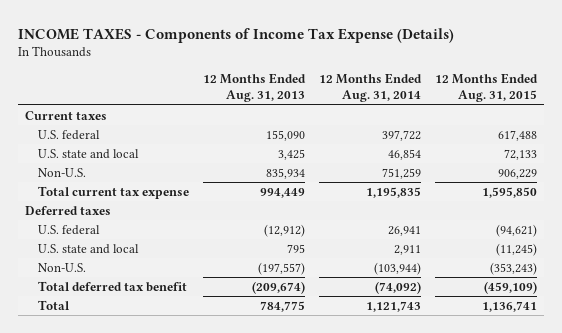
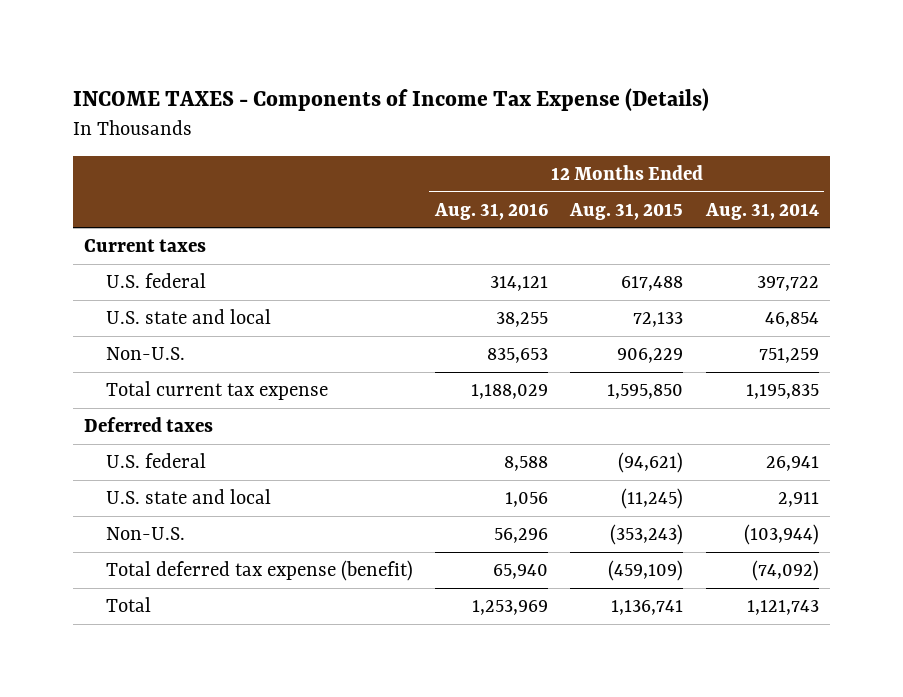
[202,73,306,103] 12 Months Ended Aug. 31, 2013 -> none
none -> [433,202,548,220] Aug. 31, 2016
[37,280,187,292] Total deferred tax benefit -> [105,559,413,581] Total deferred tax expense (benefit)

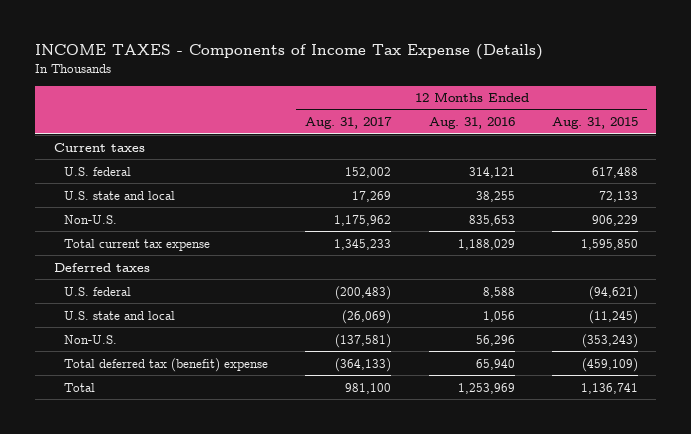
[704,202,819,220] Aug. 31, 2014 -> none
none -> [305,117,393,130] Aug. 31, 2017
[105,559,413,581] Total deferred tax expense (benefit) -> [64,357,269,372] Total deferred tax (benefit) expense

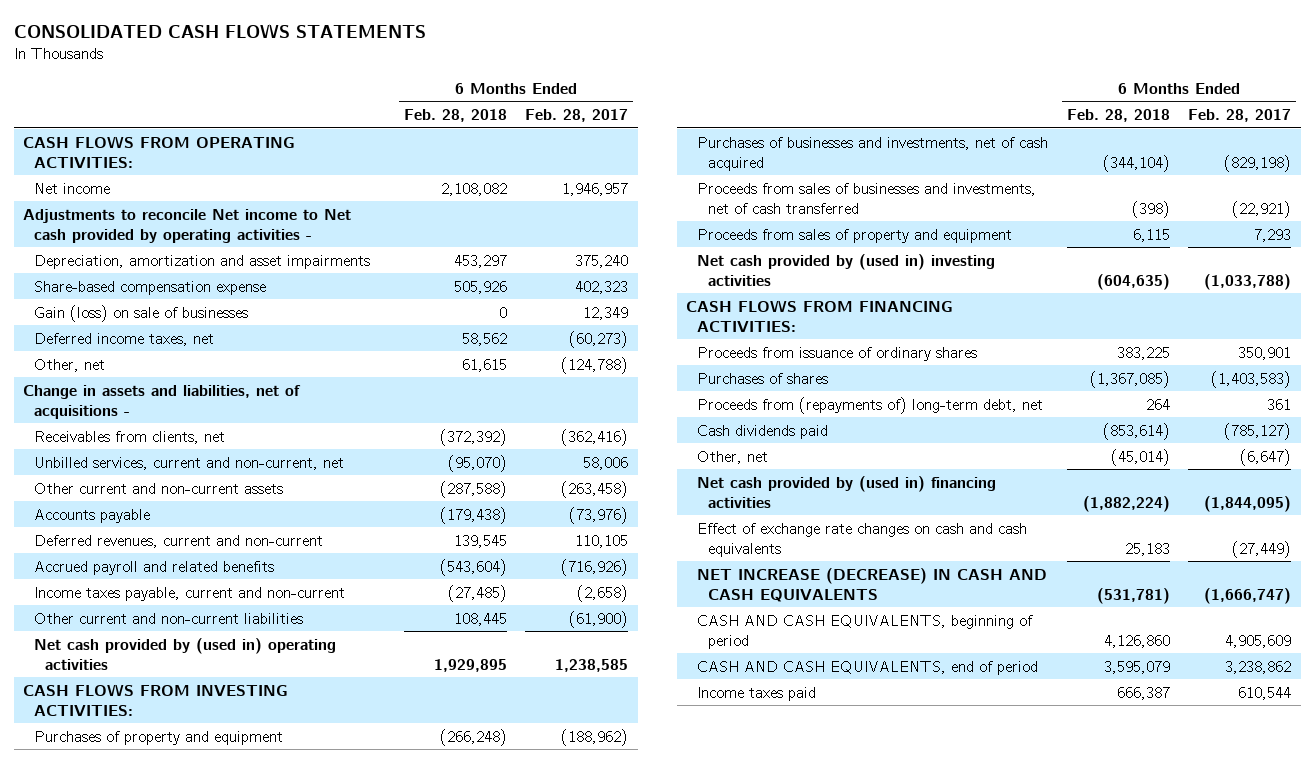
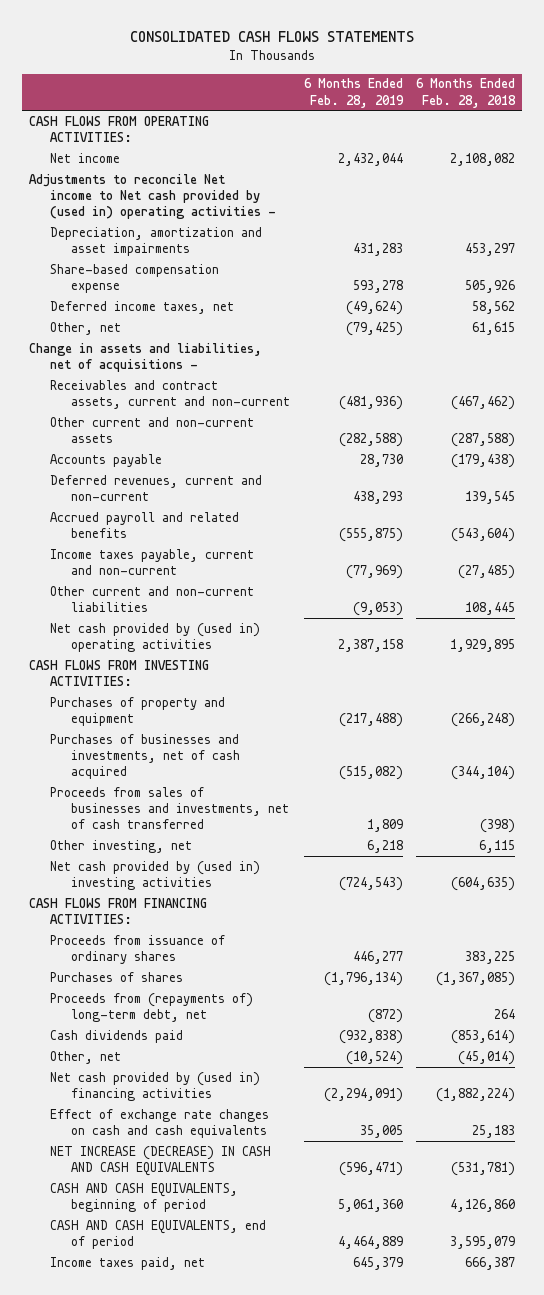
[525,108,629,122] Feb. 28, 2017 -> none
none -> [303,78,404,108] 6 Months Ended Feb. 28, 2019
[23,208,352,243] Adjustments to reconcile Net income to Net cash provided by operating activities - -> [28,173,276,220] Adjustments to reconcile Net income to Net cash provided by (used in) operating activities -
[34,304,249,322] Gain (loss) on sale of businesses -> none
[34,430,226,444] Receivables from clients, net -> none
[34,456,345,470] Unbilled services, current and non-current, net -> none
none -> [49,379,290,410] Receivables and contract assets, current and non-current
[697,228,1013,243] Proceeds from sales of property and equipment -> [49,839,192,853] Other investing, net
[697,686,817,701] Income taxes paid -> [49,1256,205,1270] Income taxes paid, net

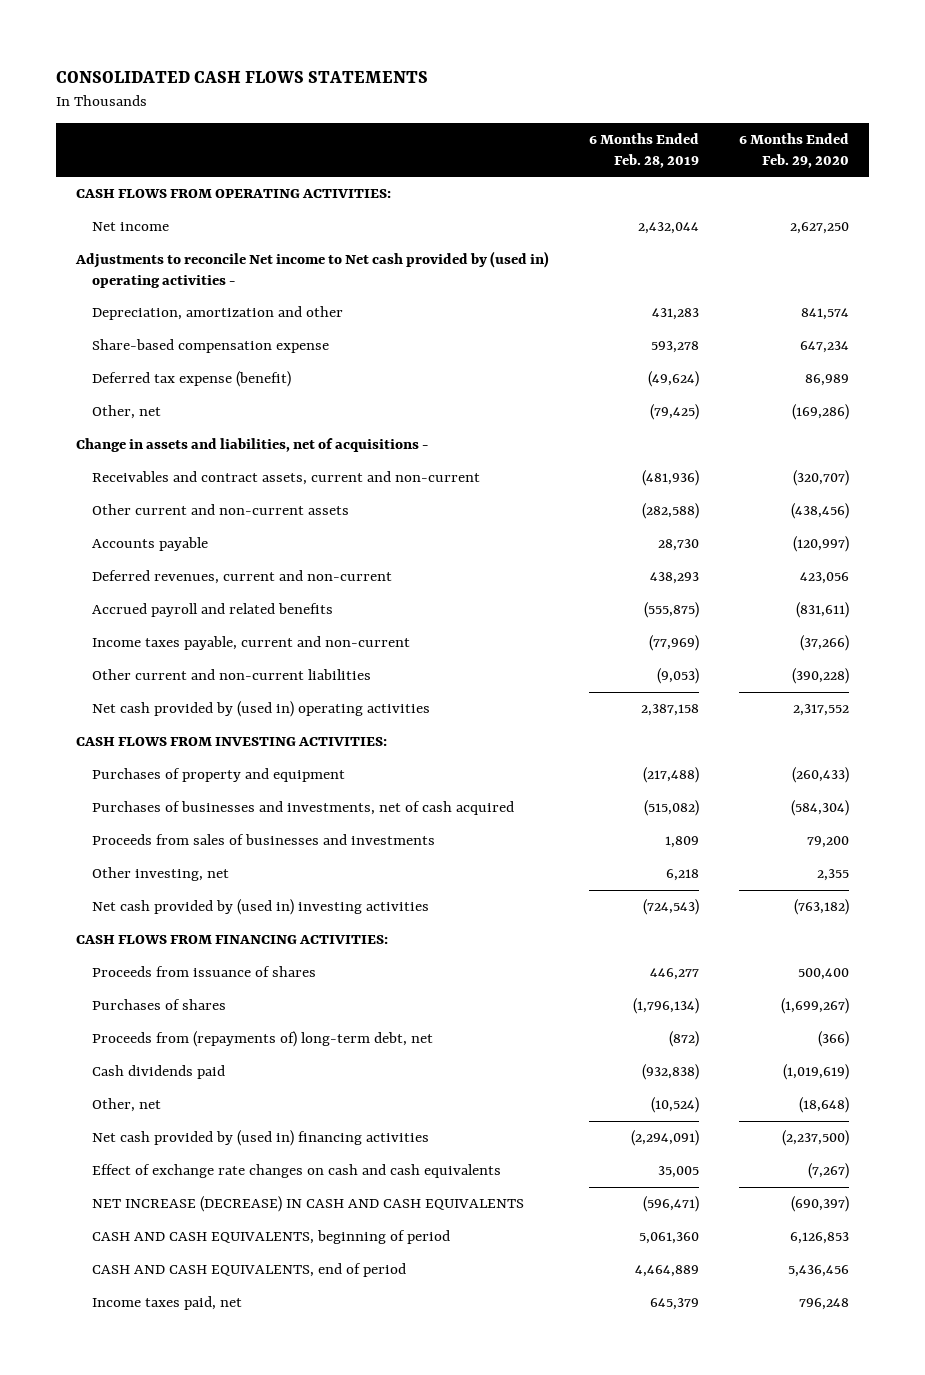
[416,78,517,108] 6 Months Ended Feb. 28, 2018 -> none
none -> [738,133,849,168] 6 Months Ended Feb. 29, 2020
[49,226,262,257] Depreciation, amortization and asset impairments -> [92,306,344,321] Depreciation, amortization and other
[49,300,234,314] Deferred income taxes, net -> [92,371,292,388] Deferred tax expense (benefit)
[49,786,289,830] Proceeds from sales of businesses and investments, net of cash transferred -> [92,834,436,846] Proceeds from sales of businesses and investments
[49,934,225,965] Proceeds from issuance of ordinary shares -> [92,966,317,978] Proceeds from issuance of shares

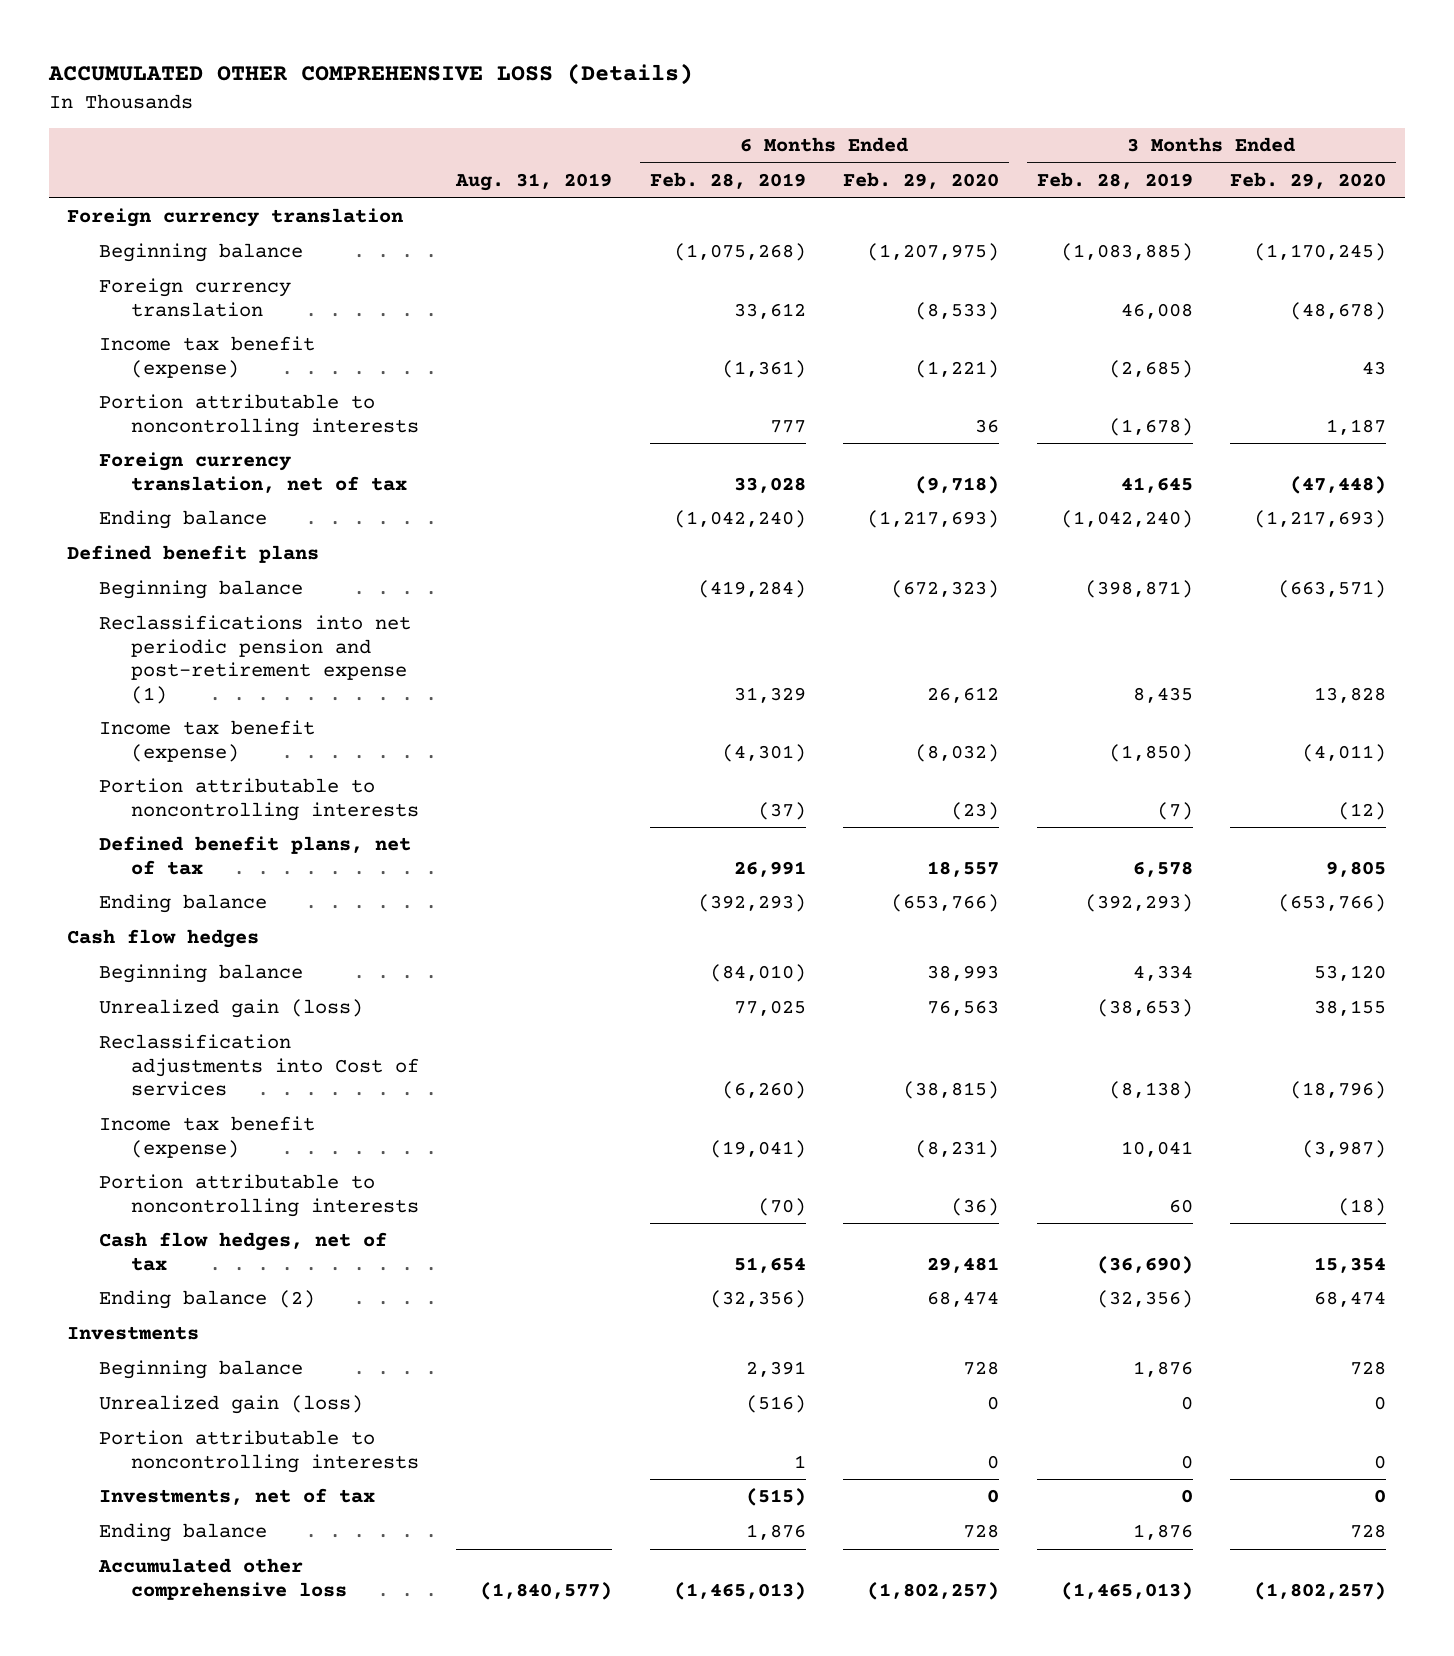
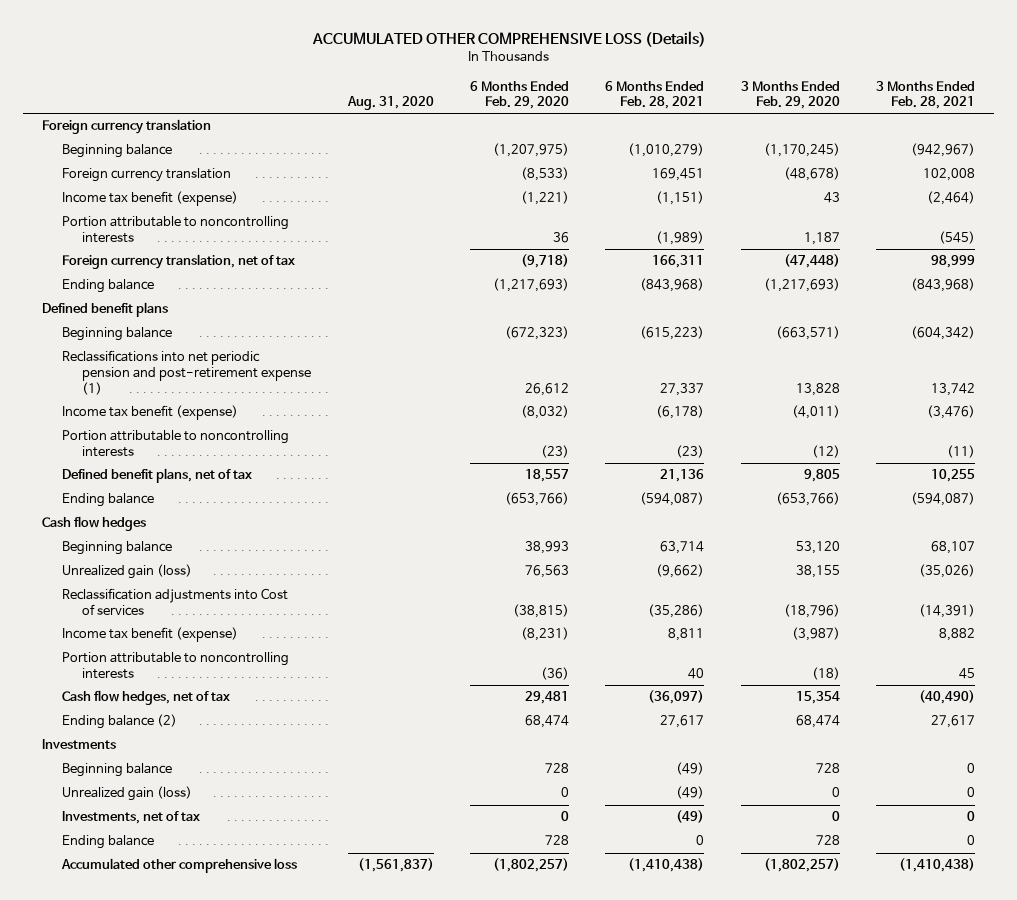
[455,173,613,192] Aug. 31, 2019 -> none
[649,172,806,190] Feb. 28, 2019 -> none
[1036,172,1193,190] Feb. 28, 2019 -> none
none -> [346,96,434,111] Aug. 31, 2020
none -> [605,80,705,110] 6 Months Ended Feb. 28, 2021
none -> [876,80,976,110] 3 Months Ended Feb. 28, 2021
[98,1430,419,1473] Portion attributable to noncontrolling interests -> none

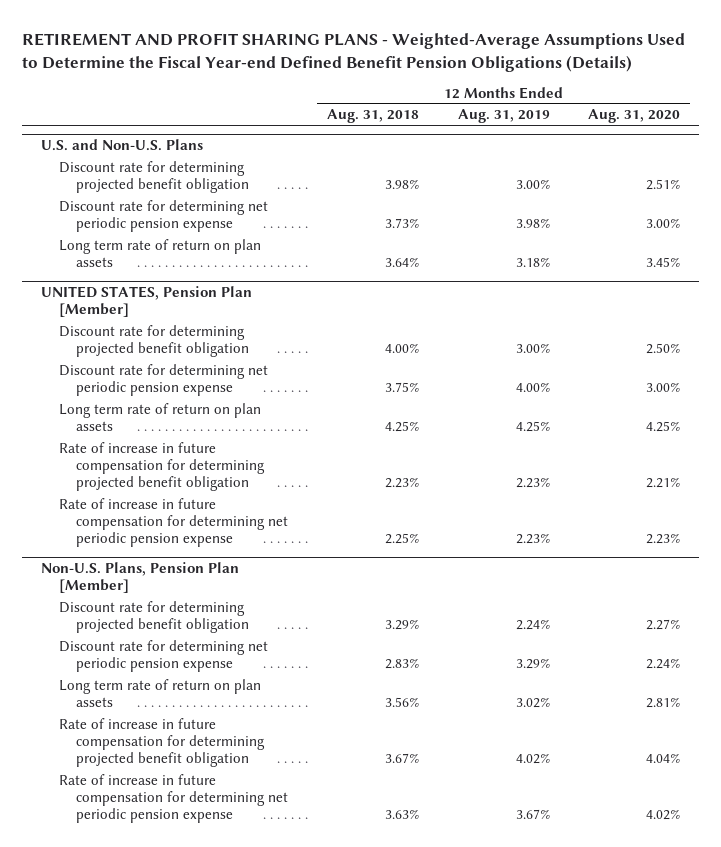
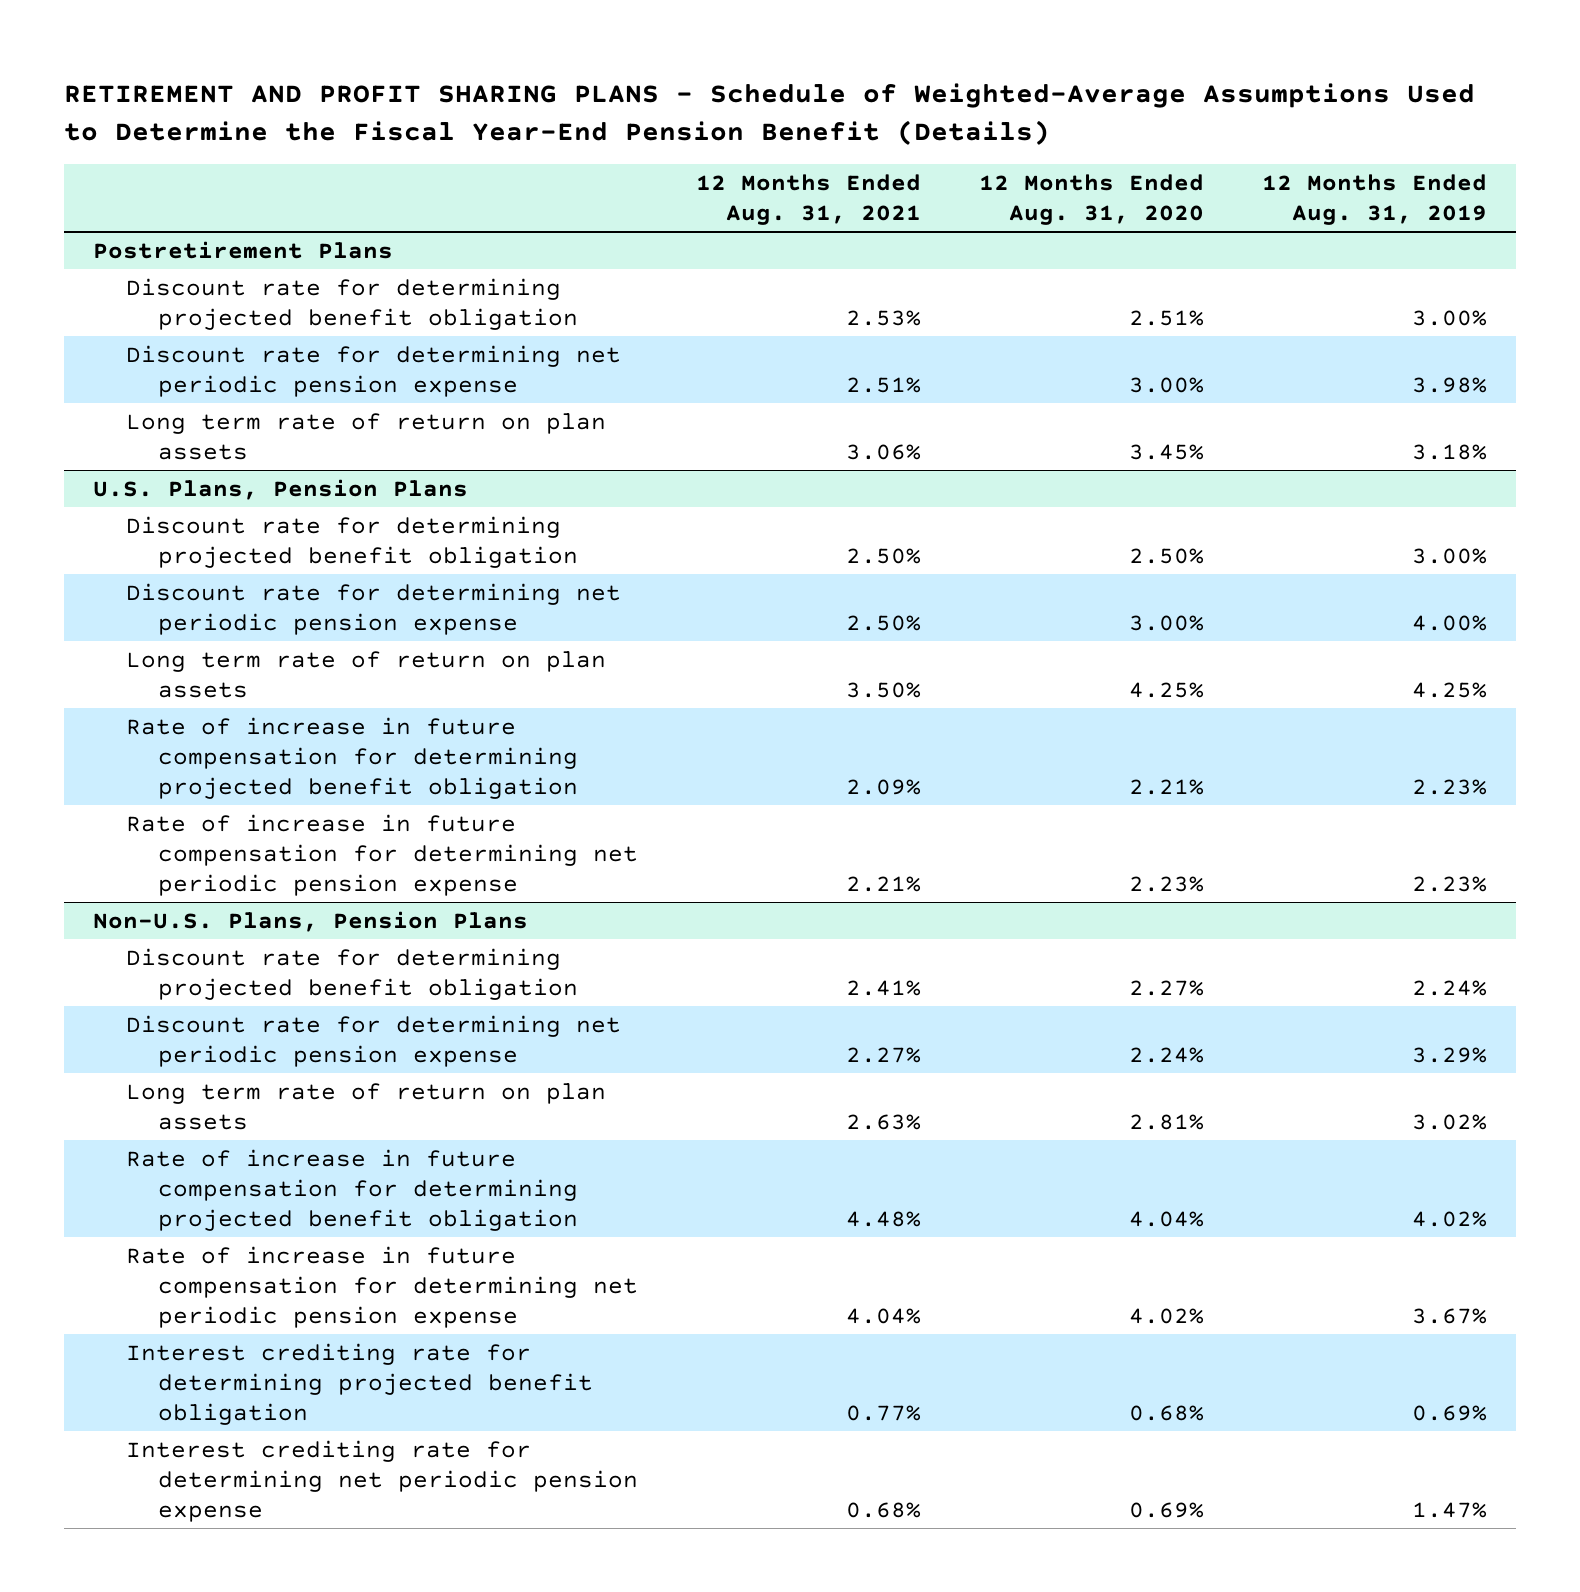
[21,32,685,72] RETIREMENT AND PROFIT SHARING PLANS - Weighted-Average Assumptions Used to Determine the Fiscal Year-end Defined Benefit Pension Obligations (Details) -> [64,83,1476,145] RETIREMENT AND PROFIT SHARING PLANS - Schedule of Weighted-Average Assumptions Used to Determine the Fiscal Year-End Pension Benefit (Details)
[326,109,419,124] Aug. 31, 2018 -> none
none -> [695,174,921,225] 12 Months Ended Aug. 31, 2021
[41,139,204,152] U.S. and Non-U.S. Plans -> [93,240,394,259] Postretirement Plans
[41,286,253,318] UNITED STATES, Pension Plan [Member] -> none
none -> [93,478,469,500] U.S. Plans, Pension Plans
[41,562,240,594] Non-U.S. Plans, Pension Plan [Member] -> [93,910,529,932] Non-U.S. Plans, Pension Plans
none -> [125,1342,593,1425] Interest crediting rate for determining projected benefit obligation
none -> [125,1439,638,1522] Interest crediting rate for determining net periodic pension expense

